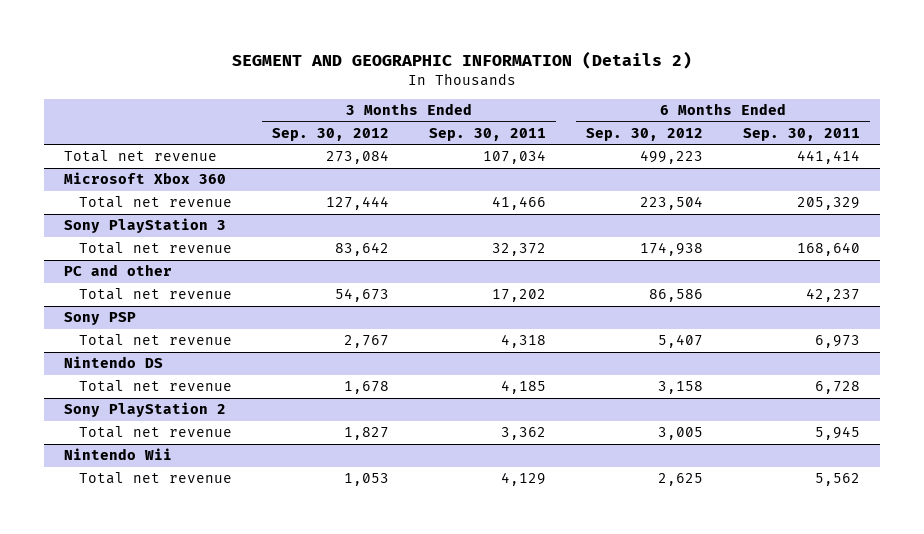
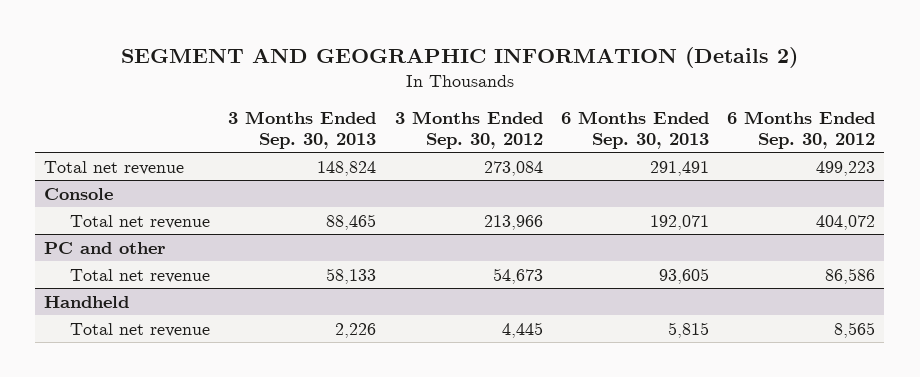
[428,127,546,141] Sep. 30, 2011 -> none
[742,127,860,141] Sep. 30, 2011 -> none
none -> [228,111,377,149] 3 Months Ended Sep. 30, 2013
none -> [561,111,710,149] 6 Months Ended Sep. 30, 2013
[63,172,226,185] Microsoft Xbox 360 -> none
[63,218,226,234] Sony PlayStation 3 -> none
[78,242,232,255] Total net revenue -> none
none -> [44,187,114,200] Console
[325,196,389,211] 127,444 -> [483,214,543,230] 213,966
[639,196,703,211] 223,504 -> [816,214,876,230] 404,072
[63,312,136,326] Sony PSP -> none
[63,356,163,369] Nintendo DS -> none
[78,380,232,393] Total net revenue -> none
[63,402,226,418] Sony PlayStation 2 -> none
[78,426,232,439] Total net revenue -> none
[63,448,172,461] Nintendo Wii -> none
[78,472,232,485] Total net revenue -> none
none -> [44,295,130,308] Handheld
[343,335,389,349] 2,767 -> [501,321,543,338] 4,445
[657,334,703,349] 5,407 -> [834,321,876,338] 8,565

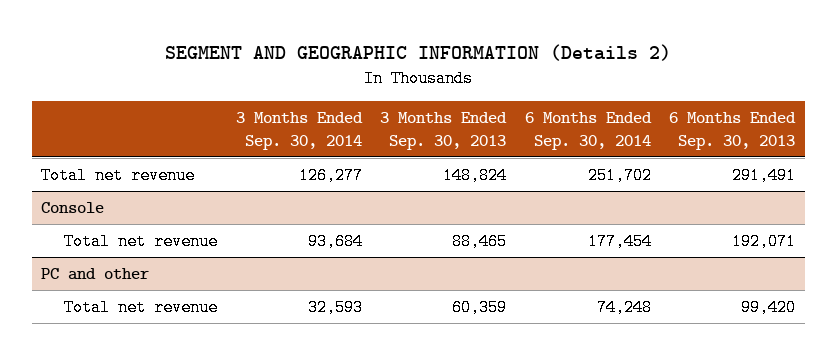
[394,111,543,149] 3 Months Ended Sep. 30, 2012 -> none
[727,111,876,149] 6 Months Ended Sep. 30, 2012 -> none
none -> [235,111,363,150] 3 Months Ended Sep. 30, 2014
none -> [524,111,652,150] 6 Months Ended Sep. 30, 2014
[44,295,130,308] Handheld -> none
[70,322,211,337] Total net revenue -> none
[326,267,377,284] 58,133 -> [452,298,508,316] 60,359
[659,267,710,284] 93,605 -> [741,298,797,316] 99,420

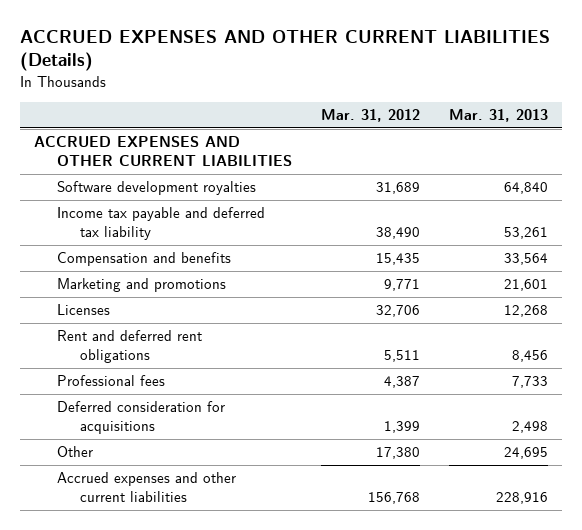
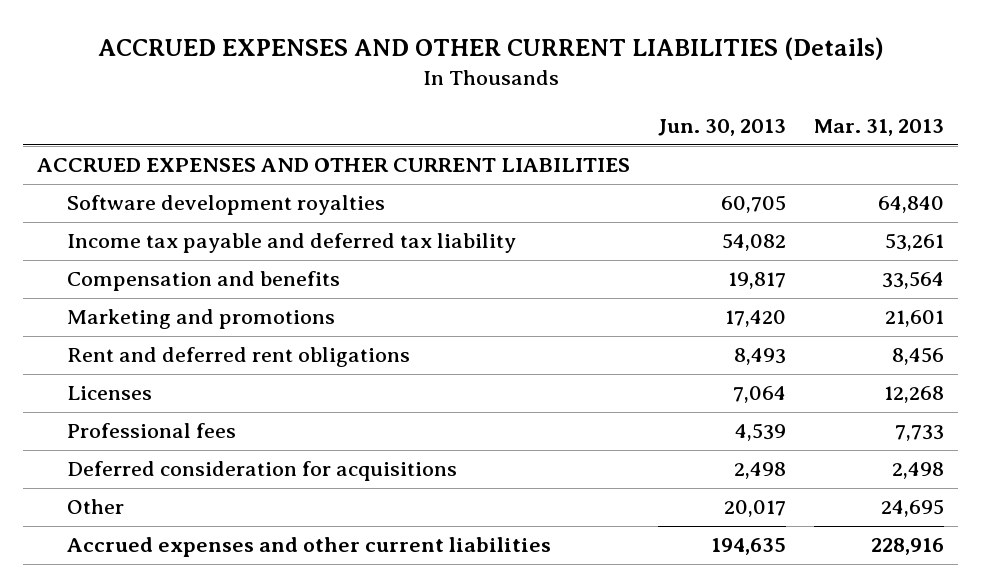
[320,109,420,123] Mar. 31, 2012 -> none
none -> [658,119,787,137] Jun. 30, 2013
[57,304,111,316] Licenses -> [67,386,153,401] Licenses

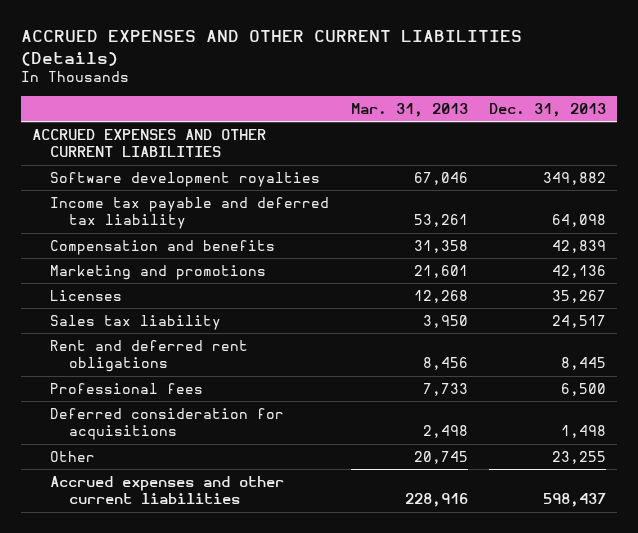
[658,119,787,137] Jun. 30, 2013 -> none
none -> [488,103,606,118] Dec. 31, 2013
[878,196,945,214] 64,840 -> [413,171,468,185] 67,046
[882,271,945,290] 33,564 -> [413,239,468,253] 31,358
none -> [50,314,222,330] Sales tax liability
[67,347,411,368] Rent and deferred rent obligations -> [50,339,249,373] Rent and deferred rent obligations
[881,499,945,518] 24,695 -> [413,450,468,464] 20,745

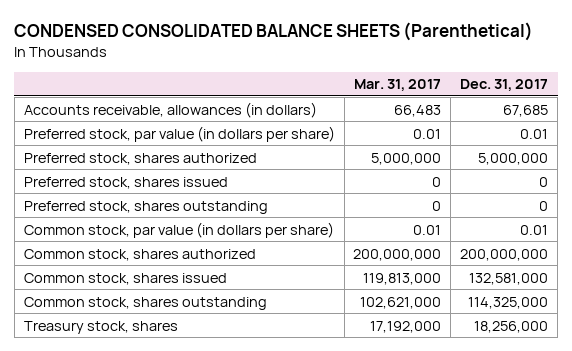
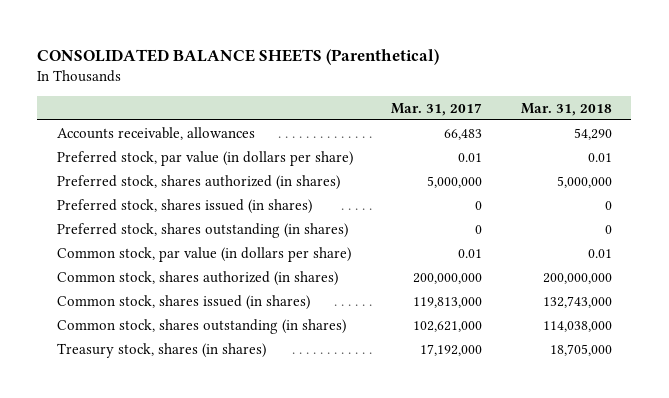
[14,22,534,42] CONDENSED CONSOLIDATED BALANCE SHEETS (Parenthetical) -> [37,48,440,65] CONSOLIDATED BALANCE SHEETS (Parenthetical)
[460,79,549,92] Dec. 31, 2017 -> none
none -> [520,102,612,116] Mar. 31, 2018
[23,101,317,118] Accounts receivable, allowances (in dollars) -> [56,126,255,140] Accounts receivable, allowances
[23,152,257,165] Preferred stock, shares authorized -> [56,174,340,190] Preferred stock, shares authorized (in shares)
[23,176,228,189] Preferred stock, shares issued -> [56,198,312,214] Preferred stock, shares issued (in shares)
[23,200,268,214] Preferred stock, shares outstanding -> [56,222,348,238] Preferred stock, shares outstanding (in shares)
[23,248,256,261] Common stock, shares authorized -> [56,270,338,286] Common stock, shares authorized (in shares)
[23,272,227,285] Common stock, shares issued -> [56,294,310,310] Common stock, shares issued (in shares)
[23,296,267,310] Common stock, shares outstanding -> [56,318,346,334] Common stock, shares outstanding (in shares)
[23,320,178,334] Treasury stock, shares -> [56,342,266,358] Treasury stock, shares (in shares)

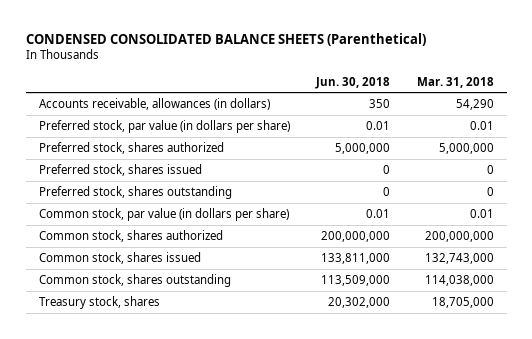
[37,48,440,65] CONSOLIDATED BALANCE SHEETS (Parenthetical) -> [25,32,426,46] CONDENSED CONSOLIDATED BALANCE SHEETS (Parenthetical)
[391,102,483,116] Mar. 31, 2017 -> none
none -> [315,76,391,89] Jun. 30, 2018
[56,126,255,140] Accounts receivable, allowances -> [38,98,270,111] Accounts receivable, allowances (in dollars)
[56,174,340,190] Preferred stock, shares authorized (in shares) -> [38,142,224,155] Preferred stock, shares authorized
[56,198,312,214] Preferred stock, shares issued (in shares) -> [38,164,202,177] Preferred stock, shares issued
[56,222,348,238] Preferred stock, shares outstanding (in shares) -> [38,186,232,200] Preferred stock, shares outstanding
[56,270,338,286] Common stock, shares authorized (in shares) -> [38,230,223,243] Common stock, shares authorized
[56,294,310,310] Common stock, shares issued (in shares) -> [38,252,201,265] Common stock, shares issued
[56,318,346,334] Common stock, shares outstanding (in shares) -> [38,274,231,288] Common stock, shares outstanding
[56,342,266,358] Treasury stock, shares (in shares) -> [38,296,160,310] Treasury stock, shares

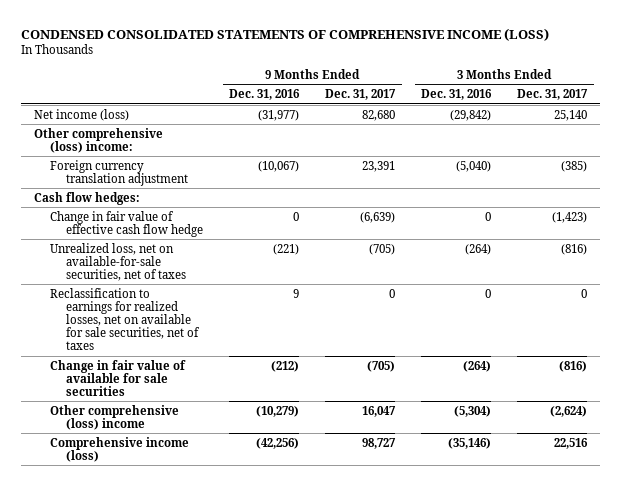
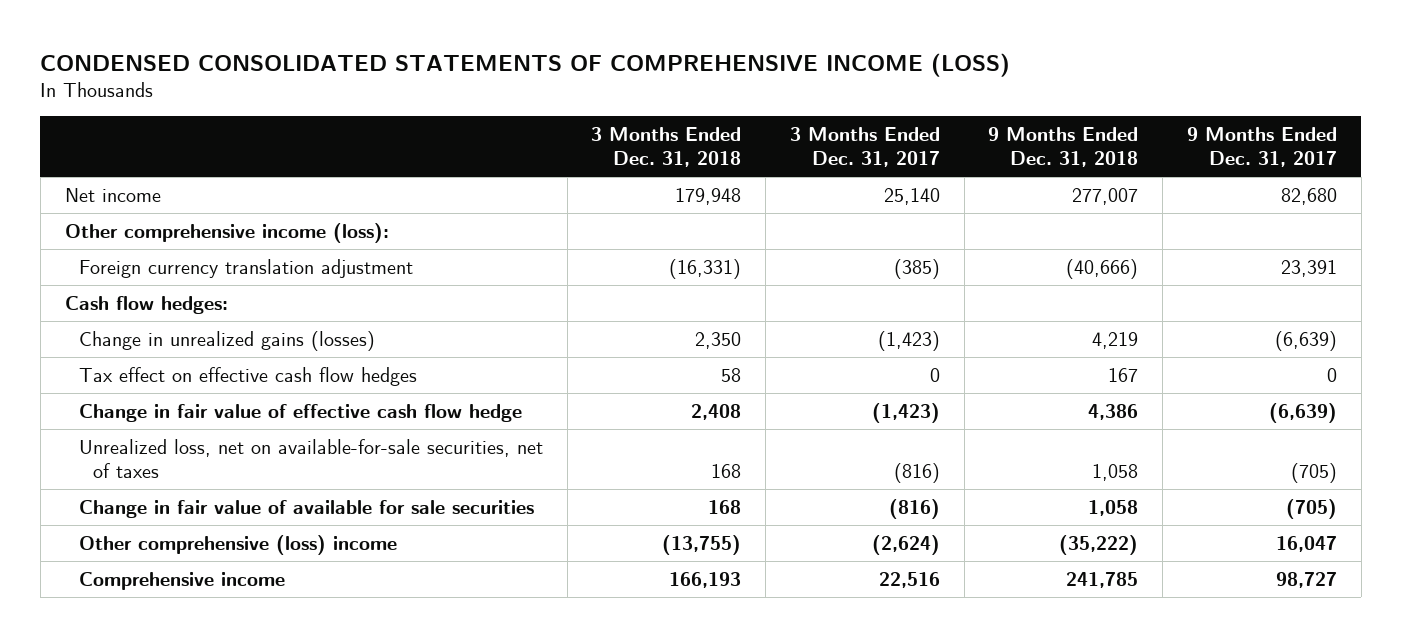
[229,89,301,101] Dec. 31, 2016 -> none
[421,89,493,101] Dec. 31, 2016 -> none
none -> [591,127,742,167] 3 Months Ended Dec. 31, 2018
none -> [988,127,1139,167] 9 Months Ended Dec. 31, 2018
[34,108,130,121] Net income (loss) -> [64,187,161,202] Net income
[34,127,164,153] Other comprehensive (loss) income: -> [64,222,389,243] Other comprehensive income (loss):
none -> [79,330,376,351] Change in unrealized gains (losses)
none -> [79,366,418,386] Tax effect on effective cash flow hedges
[50,287,201,351] Reclassification to earnings for realized losses, net on available for sale securities, net of taxes -> none
[50,436,190,462] Comprehensive income (loss) -> [79,571,286,590] Comprehensive income

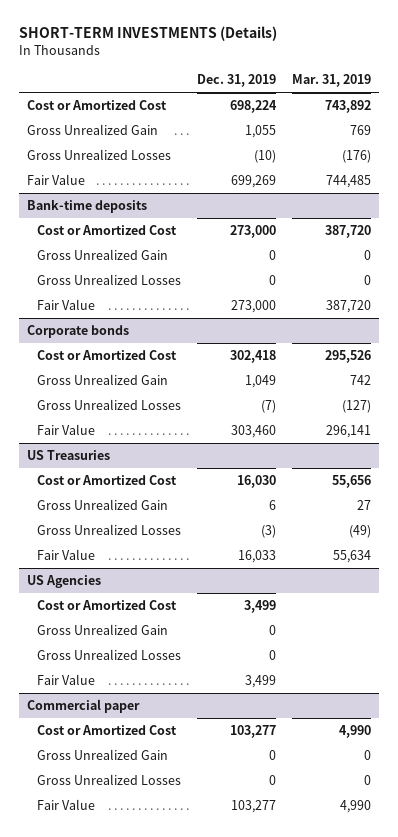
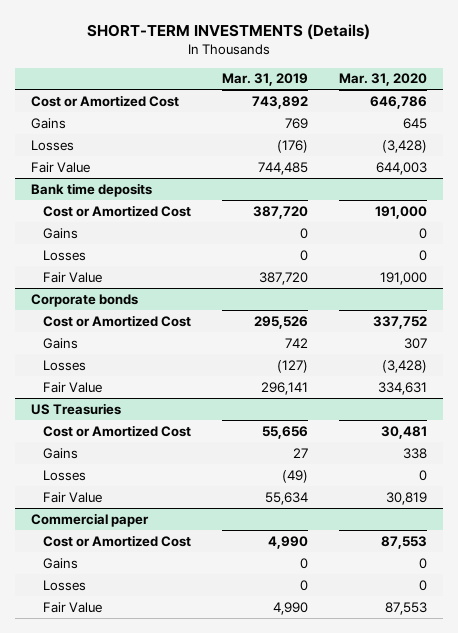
[197,74,277,88] Dec. 31, 2019 -> none
none -> [339,73,428,87] Mar. 31, 2020
[26,124,158,136] Gross Unrealized Gain -> [30,117,66,129] Gains
[26,149,171,161] Gross Unrealized Losses -> [30,139,74,151] Losses
[26,200,147,214] Bank-time deposits -> [30,182,152,197] Bank time deposits
[37,249,169,261] Gross Unrealized Gain -> [42,227,78,239] Gains
[37,274,182,286] Gross Unrealized Losses -> [42,249,86,261] Losses
[37,374,169,386] Gross Unrealized Gain -> [42,337,78,349] Gains
[37,399,182,411] Gross Unrealized Losses -> [42,359,86,371] Losses
[37,499,169,511] Gross Unrealized Gain -> [42,447,78,459] Gains
[37,524,182,536] Gross Unrealized Losses -> [42,469,86,481] Losses
[26,575,101,589] US Agencies -> none
[37,600,178,611] Cost or Amortized Cost -> none
[37,624,169,636] Gross Unrealized Gain -> none
[37,649,182,661] Gross Unrealized Losses -> none
[37,674,96,686] Fair Value -> none
[37,749,169,761] Gross Unrealized Gain -> [42,557,78,569] Gains
[37,774,182,786] Gross Unrealized Losses -> [42,579,86,591] Losses

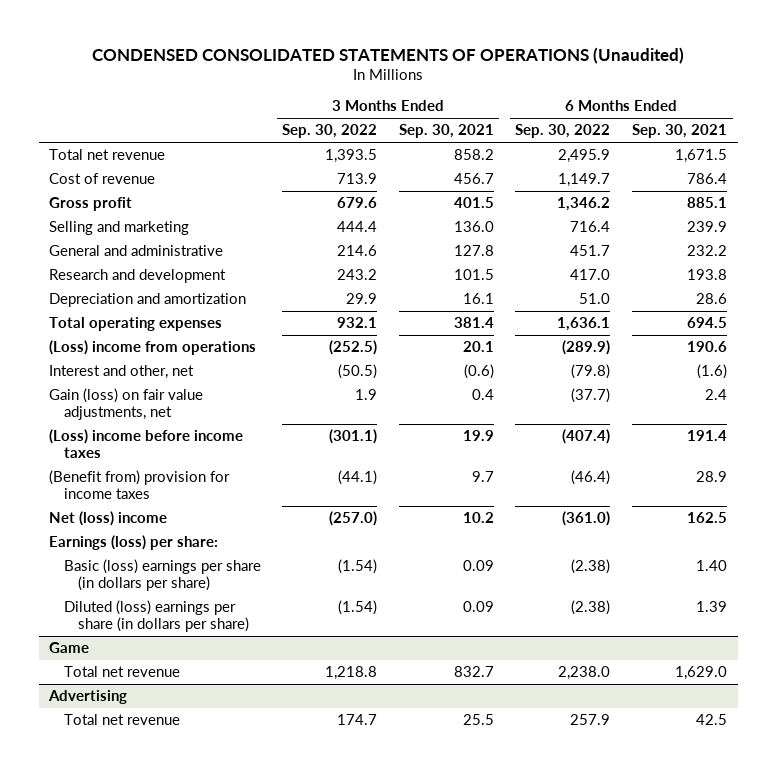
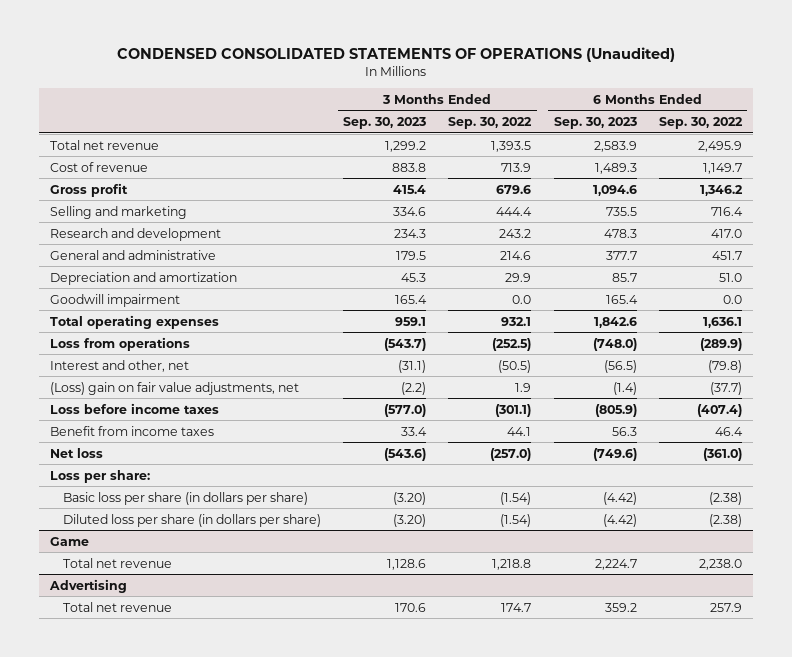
[398,124,494,139] Sep. 30, 2021 -> none
[632,124,728,139] Sep. 30, 2021 -> none
none -> [343,117,427,130] Sep. 30, 2023
none -> [553,117,637,130] Sep. 30, 2023
[49,245,224,257] General and administrative -> [50,249,217,260] General and administrative
none -> [50,293,181,307] Goodwill impairment
[49,340,257,356] (Loss) income from operations -> [50,336,191,351] Loss from operations
[49,388,204,421] Gain (loss) on fair value adjustments, net -> [50,381,300,395] (Loss) gain on fair value adjustments, net
[49,429,244,459] (Loss) income before income taxes -> [50,402,220,414] Loss before income taxes
[49,470,231,500] (Benefit from) provision for income taxes -> [50,425,215,436] Benefit from income taxes
[338,470,378,486] (44.1) -> [507,426,532,436] 44.1
[571,470,611,486] (46.4) -> [714,426,743,436] 46.4
[49,511,168,527] Net (loss) income -> [50,447,104,458] Net loss
[49,535,219,551] Earnings (loss) per share: -> [50,469,151,483] Loss per share:
[63,559,261,592] Basic (loss) earnings per share (in dollars per share) -> [63,491,309,505] Basic loss per share (in dollars per share)
[63,600,249,633] Diluted (loss) earnings per share (in dollars per share) -> [63,513,322,527] Diluted loss per share (in dollars per share)

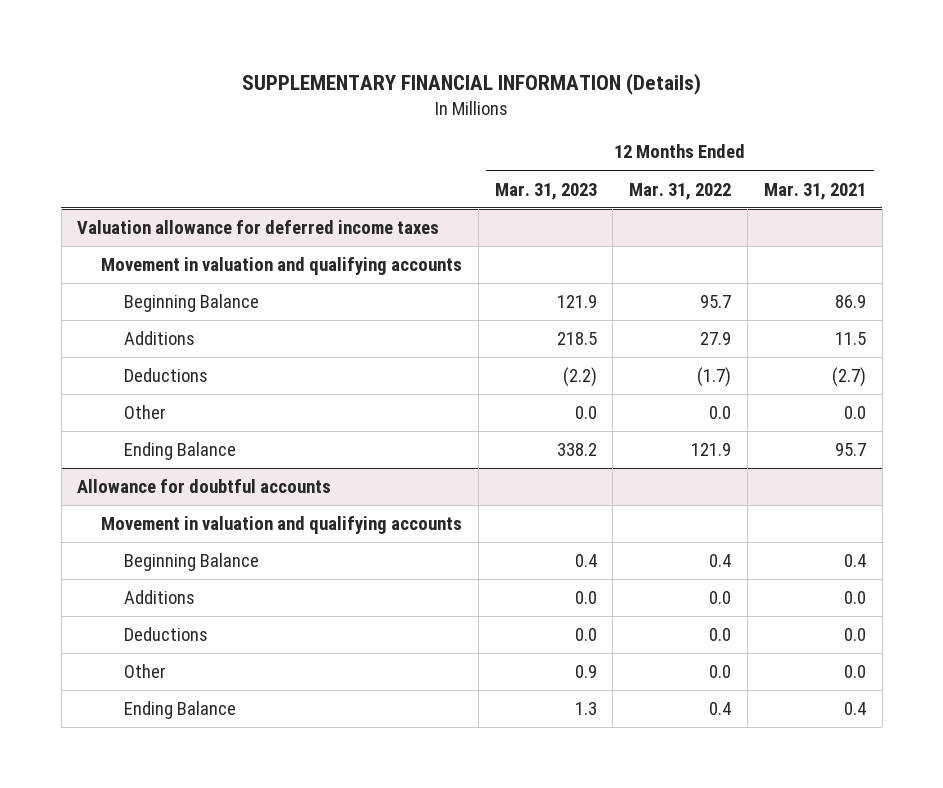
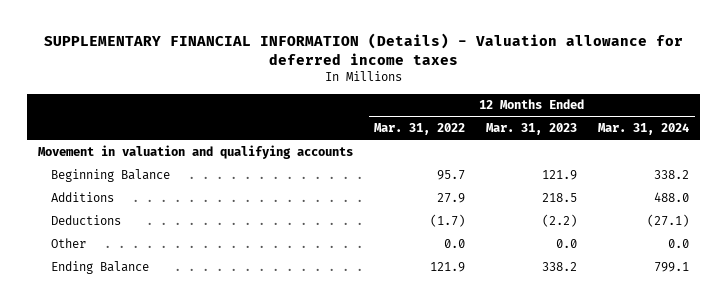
[241,72,701,95] SUPPLEMENTARY FINANCIAL INFORMATION (Details) -> [43,32,683,65] SUPPLEMENTARY FINANCIAL INFORMATION (Details) - Valuation allowance for deferred income taxes
[763,182,866,200] Mar. 31, 2021 -> none
none -> [598,123,690,136] Mar. 31, 2024
[77,220,440,235] Valuation allowance for deferred income taxes -> none
[77,479,332,494] Allowance for doubtful accounts -> none
[100,516,462,535] Movement in valuation and qualifying accounts -> none
[124,553,260,572] Beginning Balance -> none
[124,590,196,605] Additions -> none
[124,627,209,642] Deductions -> none
[124,664,167,679] Other -> none
[124,701,237,720] Ending Balance -> none

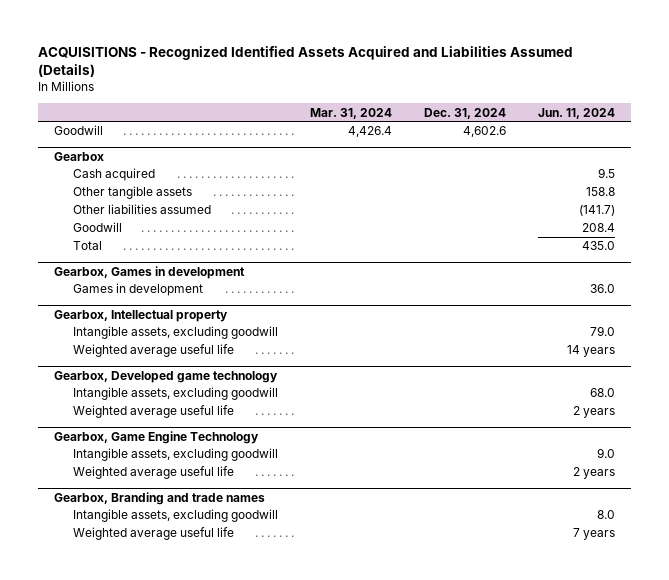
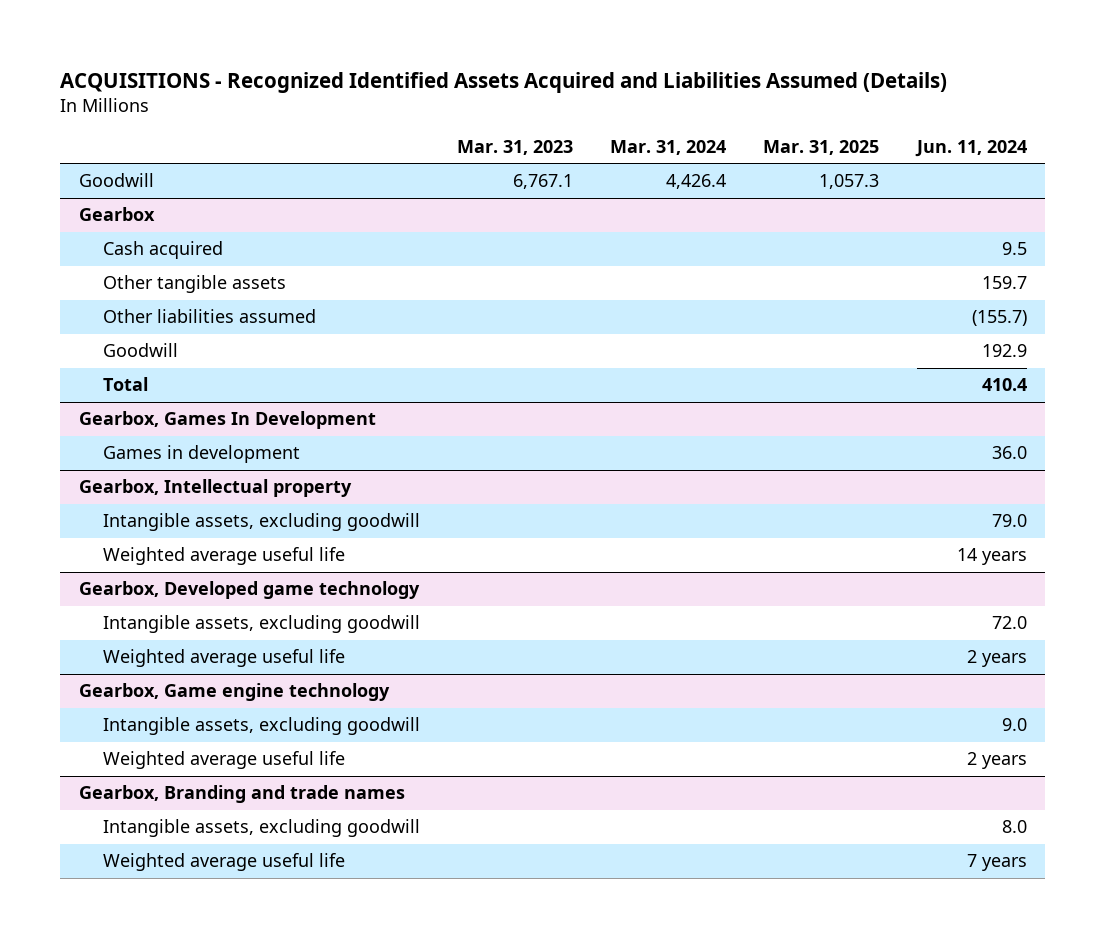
[423,107,506,119] Dec. 31, 2024 -> none
none -> [457,139,574,155] Mar. 31, 2023
none -> [763,139,880,155] Mar. 31, 2025
[585,187,615,197] 158.8 -> [981,276,1027,290] 159.7
[578,205,615,217] (141.7) -> [971,310,1027,327] (155.7)
[581,223,615,233] 208.4 -> [981,344,1027,358] 192.9
[581,241,615,251] 435.0 -> [981,378,1027,392] 410.4
[54,265,246,279] Gearbox, Games in development -> [78,411,376,430] Gearbox, Games In Development
[589,388,615,398] 68.0 -> [991,616,1027,630] 72.0
[54,430,260,444] Gearbox, Game Engine Technology -> [78,683,390,702] Gearbox, Game engine technology

